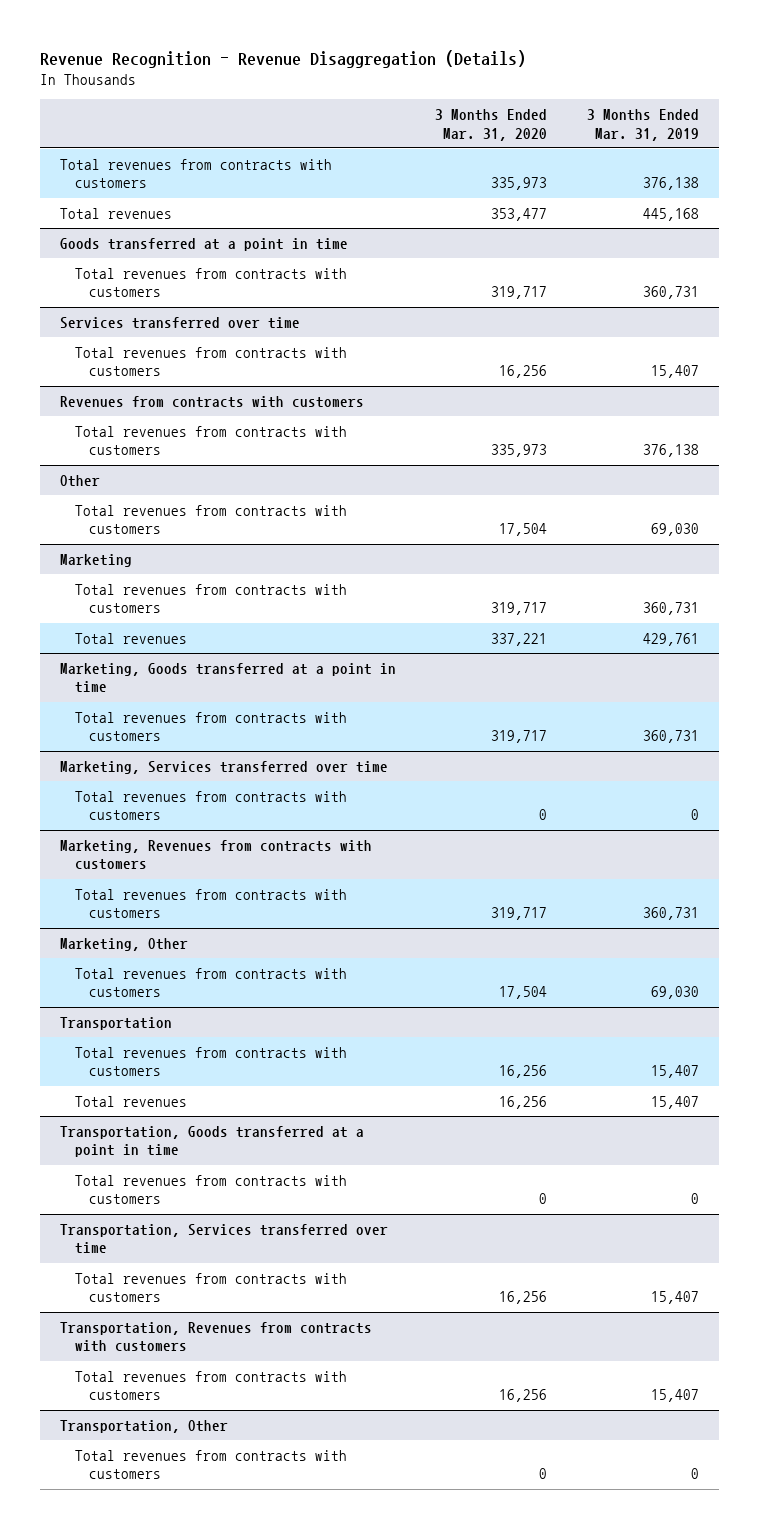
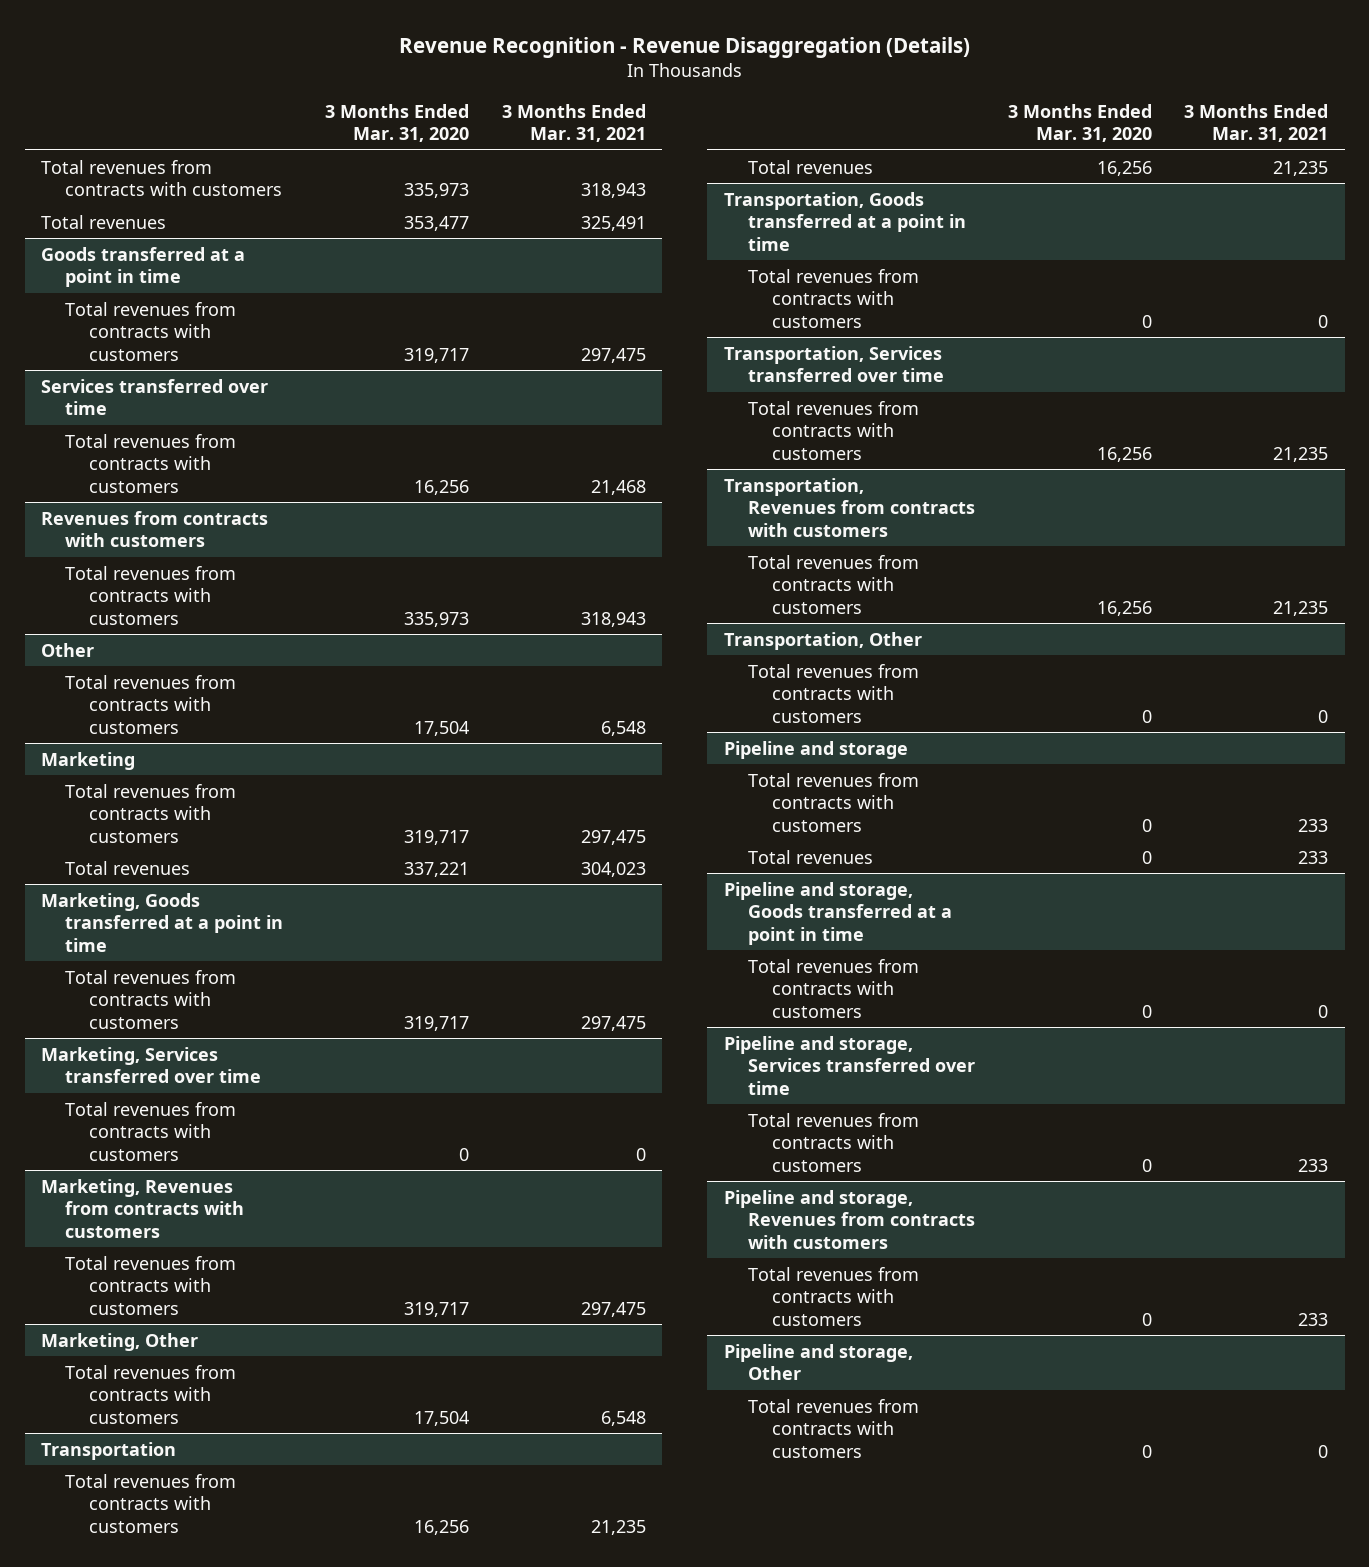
[586,109,699,141] 3 Months Ended Mar. 31, 2019 -> none
none -> [501,103,646,143] 3 Months Ended Mar. 31, 2021
none -> [723,740,908,759] Pipeline and storage
none -> [747,772,919,832] Total revenues from contracts with customers
none -> [747,849,873,864] Total revenues
none -> [723,881,952,945] Pipeline and storage, Goods transferred at a point in time
none -> [747,958,919,1018] Total revenues from contracts with customers
none -> [723,1035,975,1095] Pipeline and storage, Services transferred over time
none -> [747,1112,919,1172] Total revenues from contracts with customers
none -> [723,1189,975,1249] Pipeline and storage, Revenues from contracts with customers
none -> [747,1266,919,1326] Total revenues from contracts with customers
none -> [723,1343,913,1381] Pipeline and storage, Other
none -> [747,1398,919,1458] Total revenues from contracts with customers

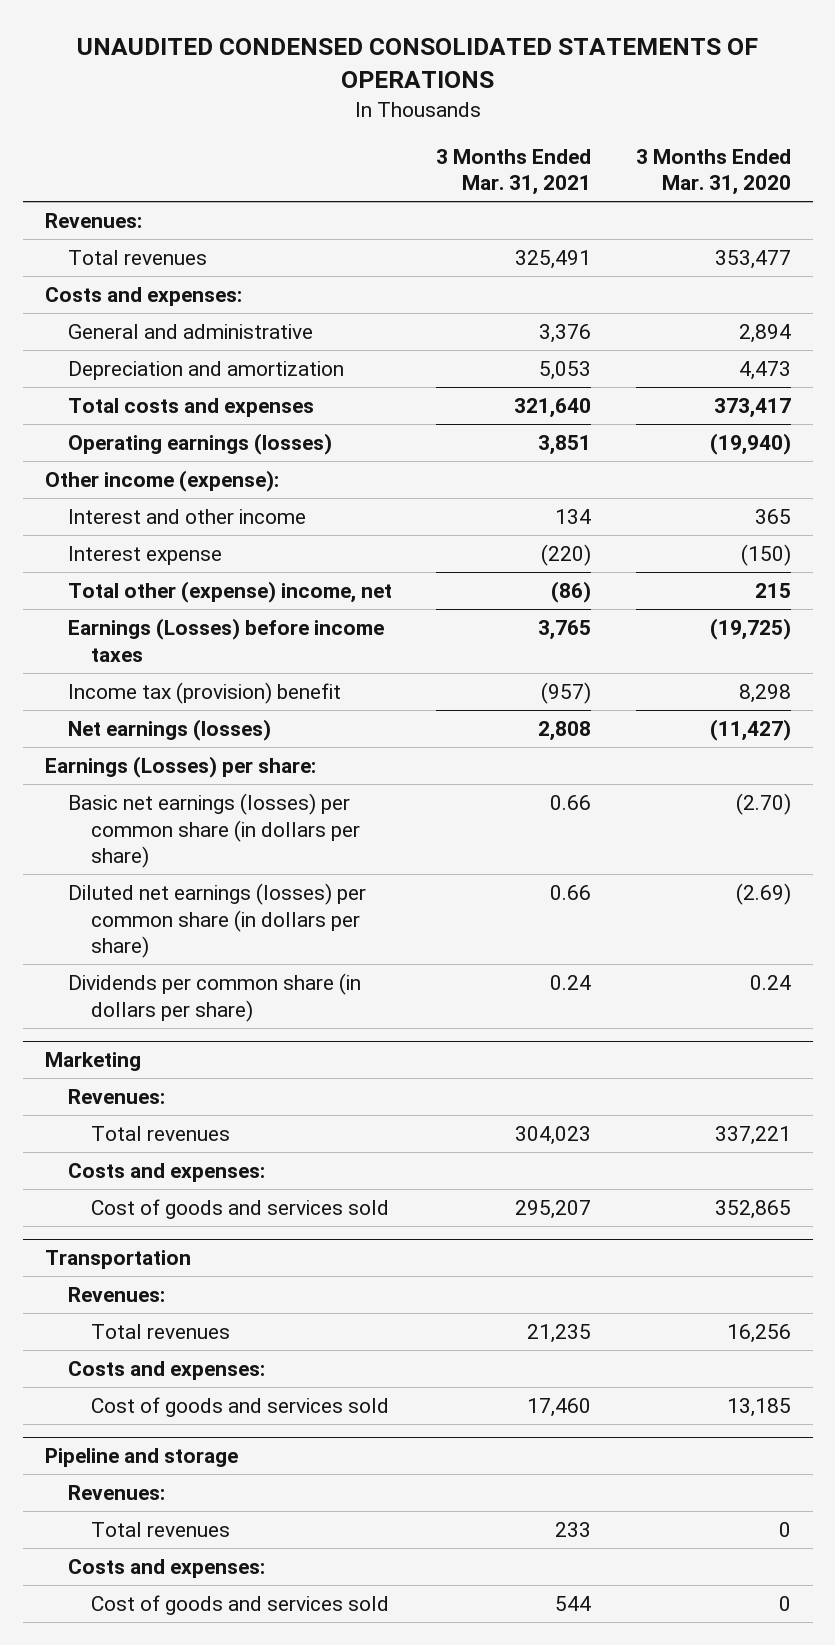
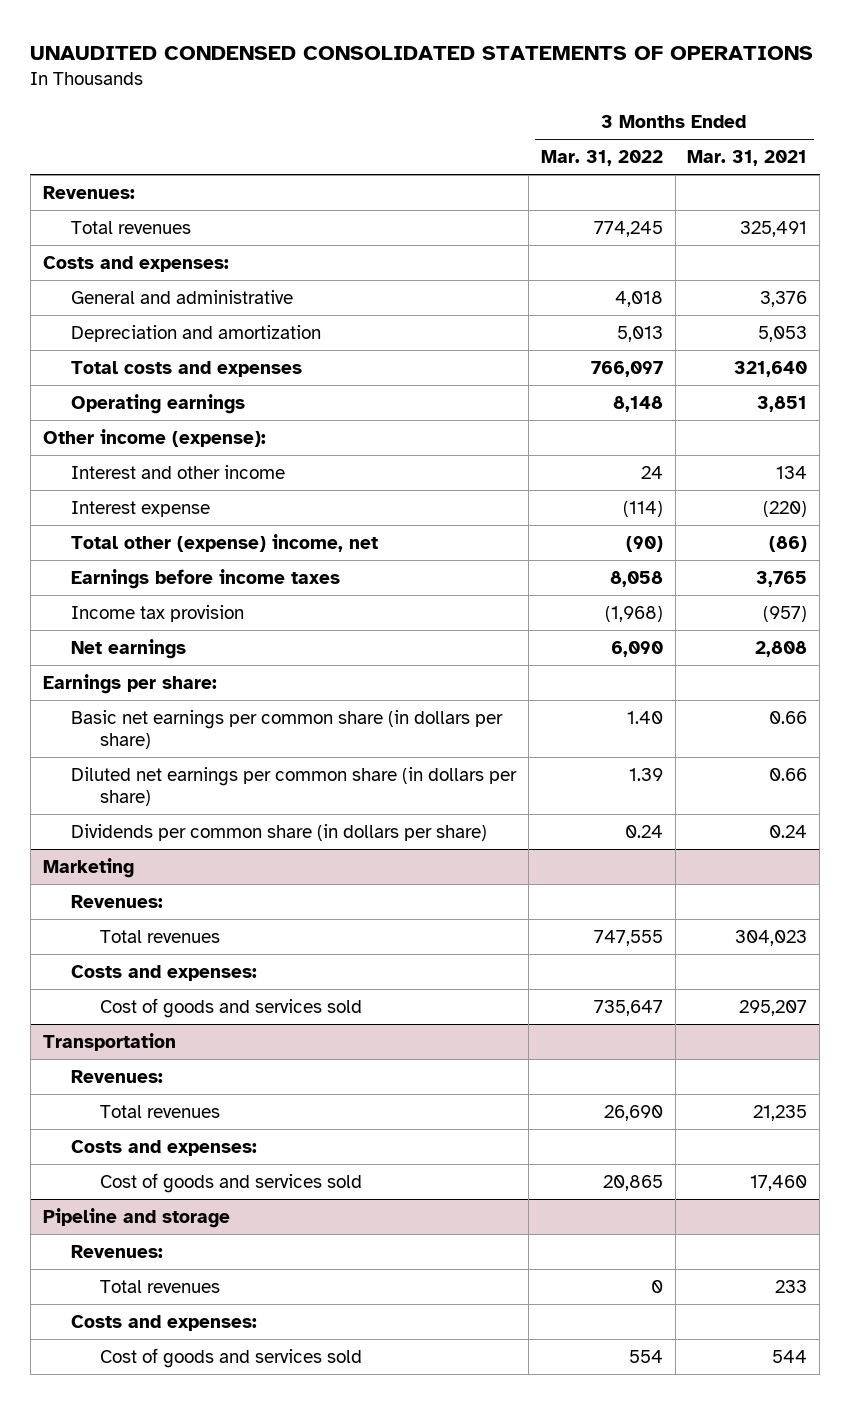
[635,148,791,196] 3 Months Ended Mar. 31, 2020 -> none
none -> [540,150,663,167] Mar. 31, 2022
[68,433,333,456] Operating earnings (losses) -> [71,393,246,414] Operating earnings
[68,618,385,662] Earnings (Losses) before income taxes -> [71,568,341,589] Earnings before income taxes
[68,682,342,705] Income tax (provision) benefit -> [71,604,245,622] Income tax provision
[68,719,272,742] Net earnings (losses) -> [71,638,187,659] Net earnings
[44,756,316,779] Earnings (Losses) per share: -> [42,673,217,694] Earnings per share:
[68,793,361,869] Basic net earnings (losses) per common share (in dollars per share) -> [71,709,504,749] Basic net earnings per common share (in dollars per share)
[68,883,367,959] Diluted net earnings (losses) per common share (in dollars per share) -> [71,766,518,806] Diluted net earnings per common share (in dollars per share)

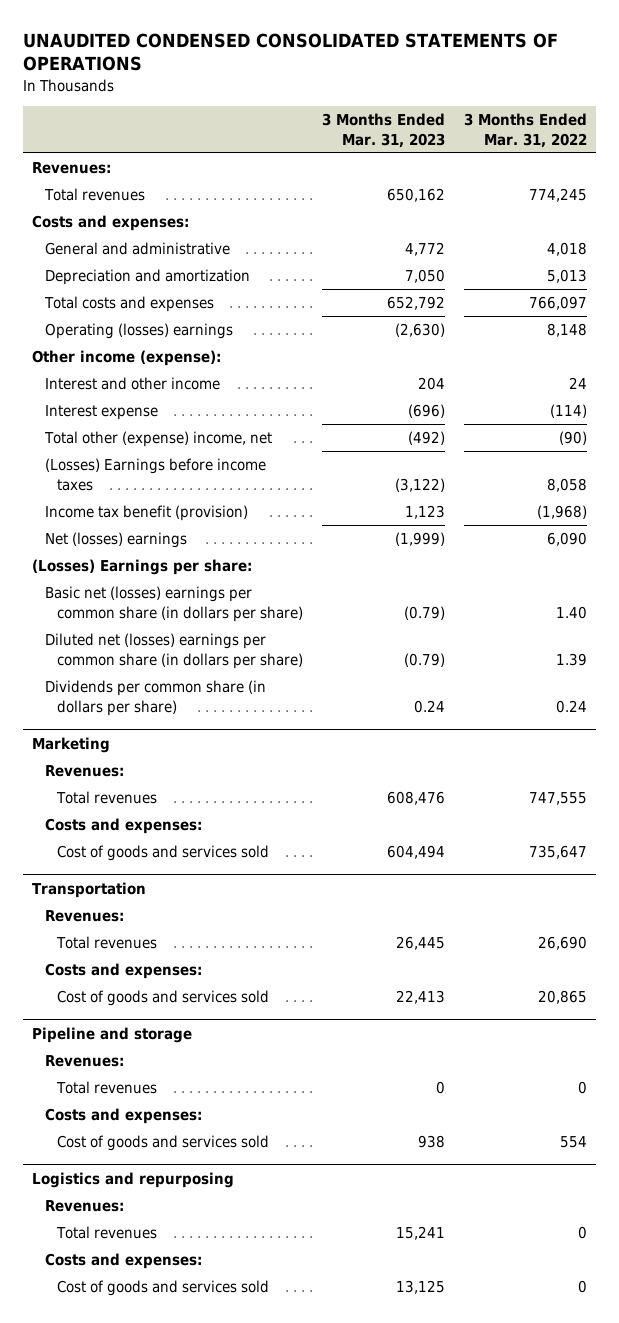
[687,150,808,167] Mar. 31, 2021 -> none
none -> [322,113,446,148] 3 Months Ended Mar. 31, 2023
[71,393,246,414] Operating earnings -> [44,323,233,340] Operating (losses) earnings
[71,568,341,589] Earnings before income taxes -> [44,458,266,491] (Losses) Earnings before income taxes
[71,604,245,622] Income tax provision -> [44,505,248,522] Income tax benefit (provision)
[71,638,187,659] Net earnings -> [44,532,187,549] Net (losses) earnings
[42,673,217,694] Earnings per share: -> [32,559,253,576] (Losses) Earnings per share:
[71,709,504,749] Basic net earnings per common share (in dollars per share) -> [44,586,304,622] Basic net (losses) earnings per common share (in dollars per share)
[71,766,518,806] Diluted net earnings per common share (in dollars per share) -> [44,633,304,669] Diluted net (losses) earnings per common share (in dollars per share)
none -> [32,1171,235,1188] Logistics and repurposing
none -> [44,1200,124,1213] Revenues:
none -> [56,1226,158,1240] Total revenues
none -> [44,1253,202,1270] Costs and expenses:
none -> [57,1280,270,1297] Cost of goods and services sold

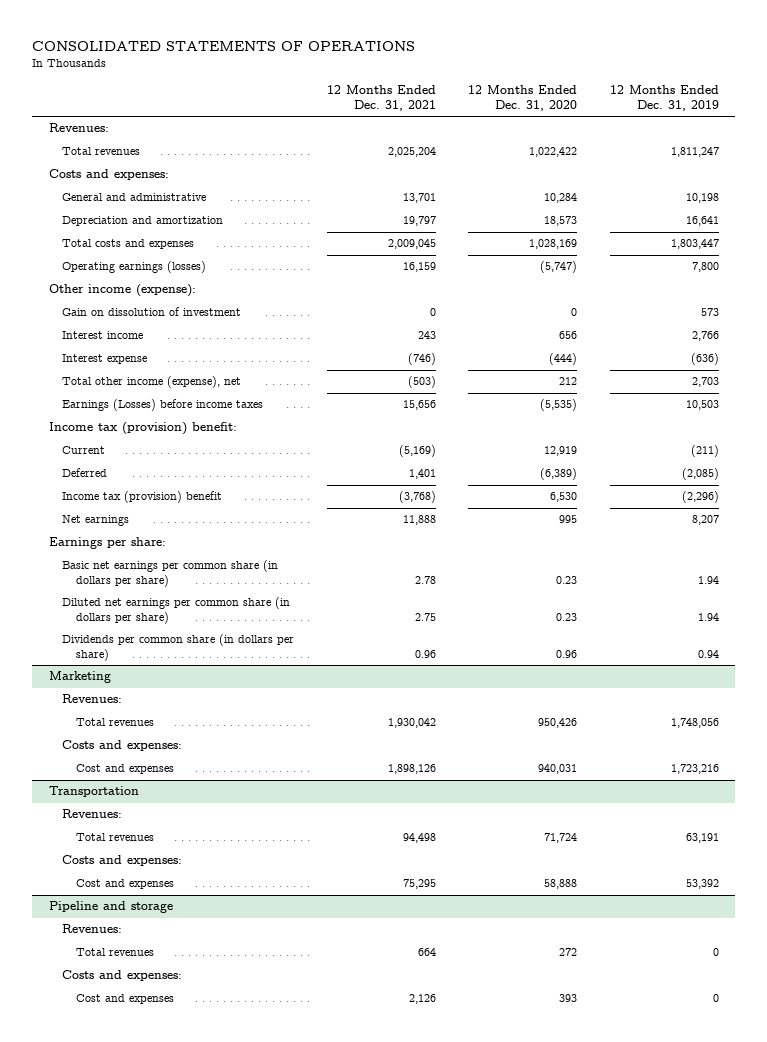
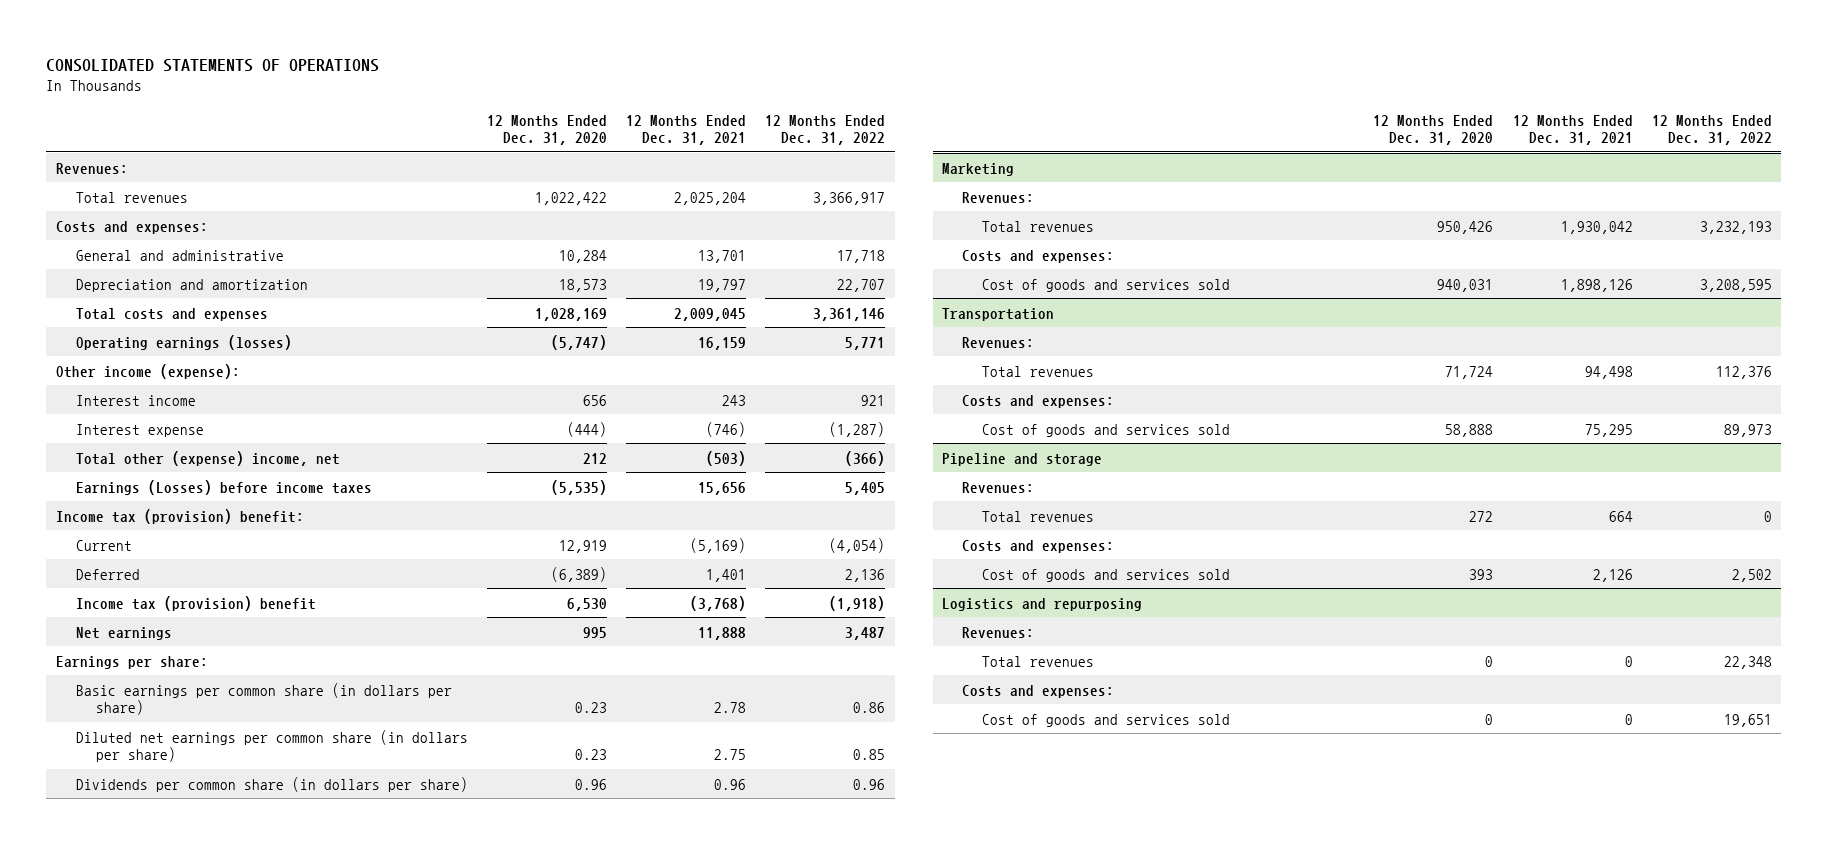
[609,85,719,111] 12 Months Ended Dec. 31, 2019 -> none
none -> [765,114,886,146] 12 Months Ended Dec. 31, 2022
[62,307,242,317] Gain on dissolution of investment -> none
[62,376,242,389] Total other income (expense), net -> [75,450,340,466] Total other (expense) income, net
[62,560,279,587] Basic net earnings per common share (in dollars per share) -> [75,682,452,715] Basic earnings per common share (in dollars per share)
[75,764,174,775] Cost and expenses -> [982,278,1231,292] Cost of goods and services sold
[75,879,174,890] Cost and expenses -> [982,423,1231,437] Cost of goods and services sold
[75,994,174,1005] Cost and expenses -> [982,568,1231,582] Cost of goods and services sold
none -> [942,597,1143,611] Logistics and repurposing
none -> [962,626,1035,638] Revenues:
none -> [982,655,1095,667] Total revenues
none -> [962,684,1115,698] Costs and expenses:
none -> [982,713,1231,727] Cost of goods and services sold

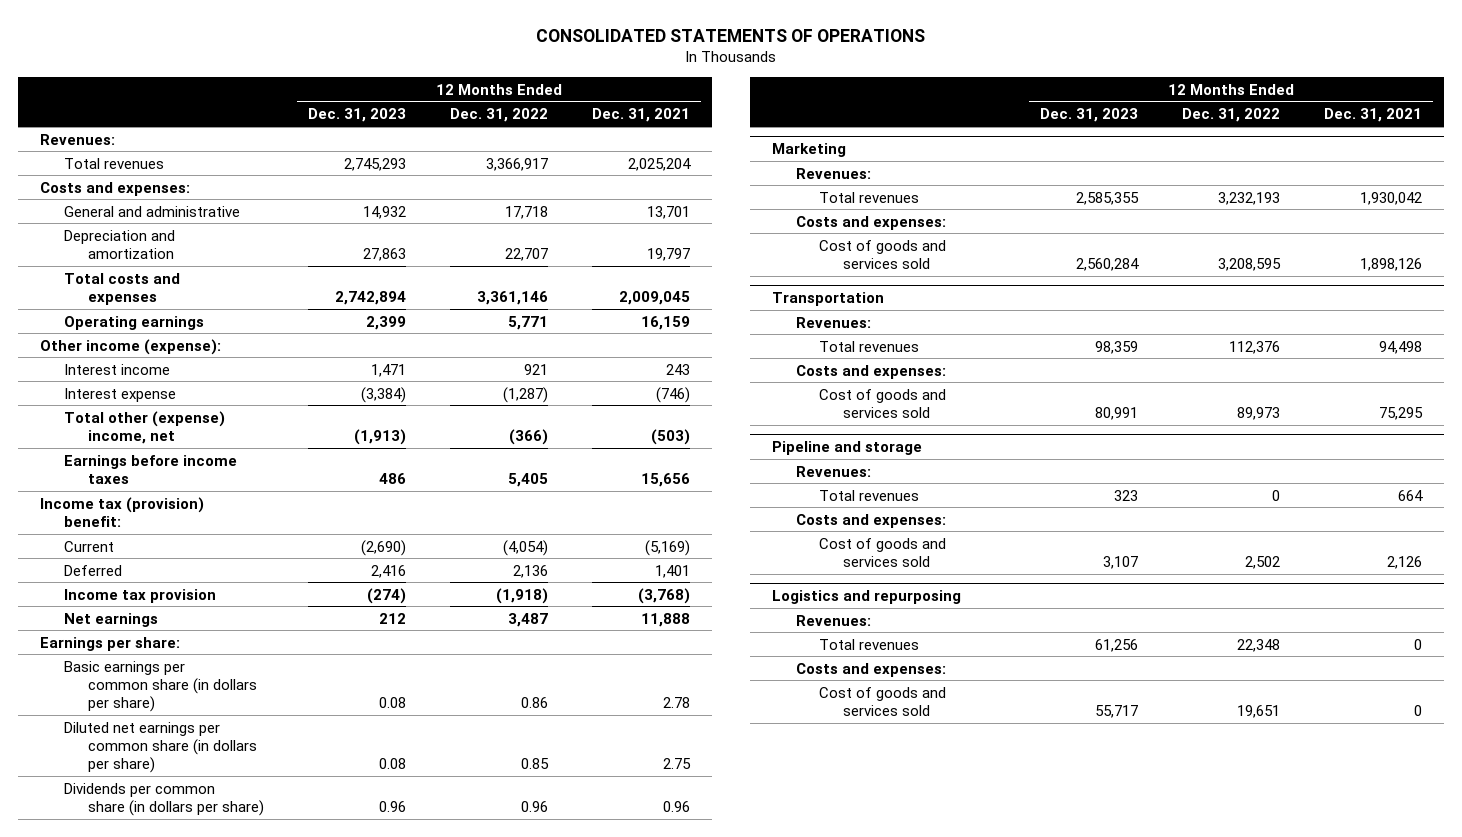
[486,114,607,146] 12 Months Ended Dec. 31, 2020 -> none
none -> [307,108,406,123] Dec. 31, 2023
[75,334,292,350] Operating earnings (losses) -> [63,315,204,330] Operating earnings
[75,479,372,495] Earnings (Losses) before income taxes -> [63,454,237,484] Earnings before income taxes
[75,595,316,611] Income tax (provision) benefit -> [63,588,216,603] Income tax provision

